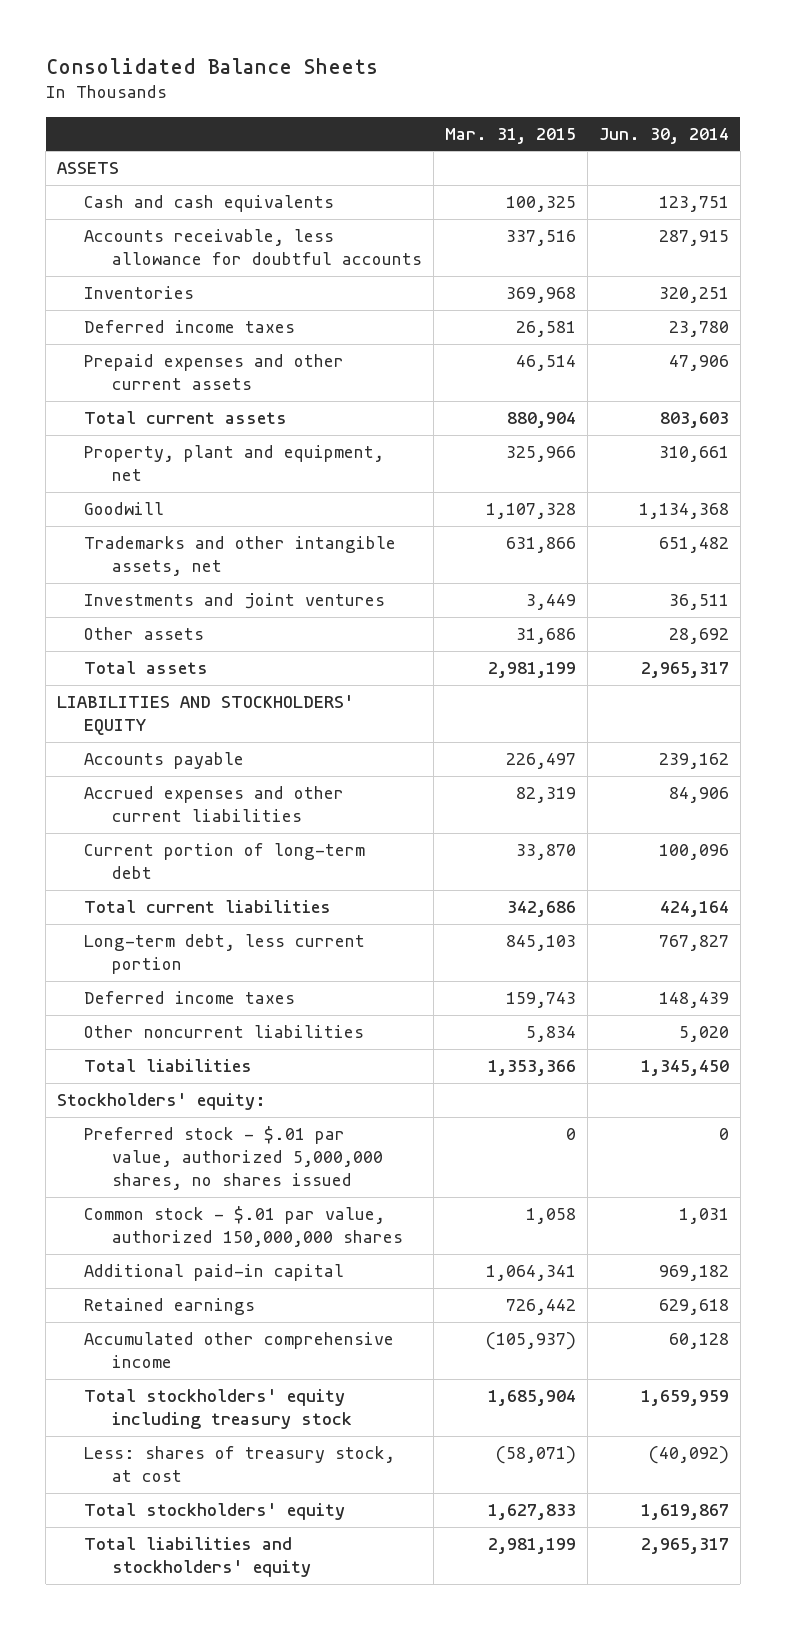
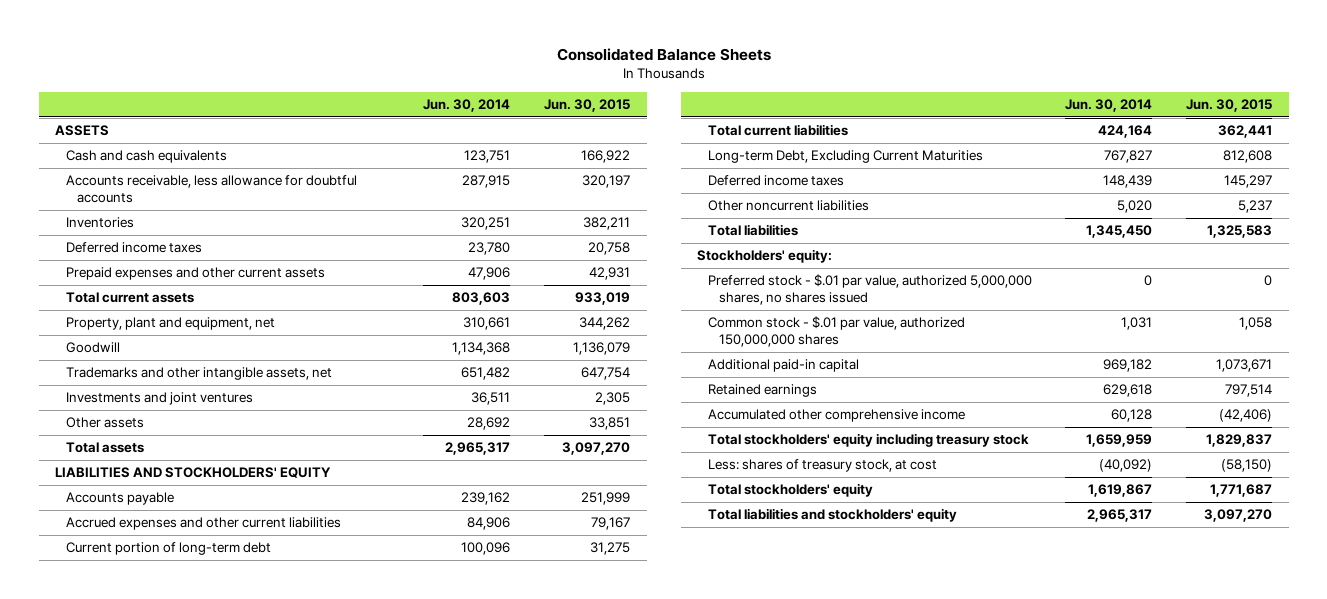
[444,127,576,144] Mar. 31, 2015 -> none
none -> [543,99,630,113] Jun. 30, 2015
[84,934,366,975] Long-term debt, less current portion -> [707,150,983,164] Long-term Debt, Excluding Current Maturities

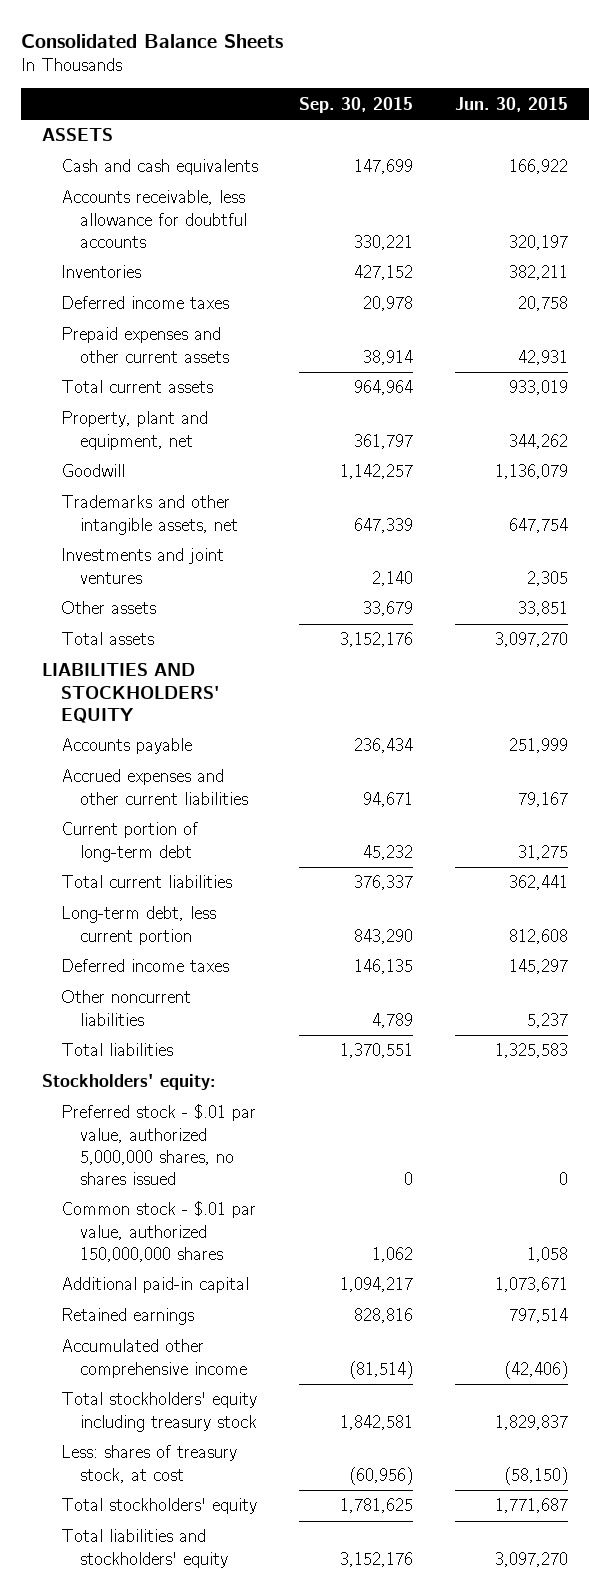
[423,99,511,113] Jun. 30, 2014 -> none
none -> [299,96,414,113] Sep. 30, 2015
[707,150,983,164] Long-term Debt, Excluding Current Maturities -> [60,906,216,945] Long-term debt, less current portion

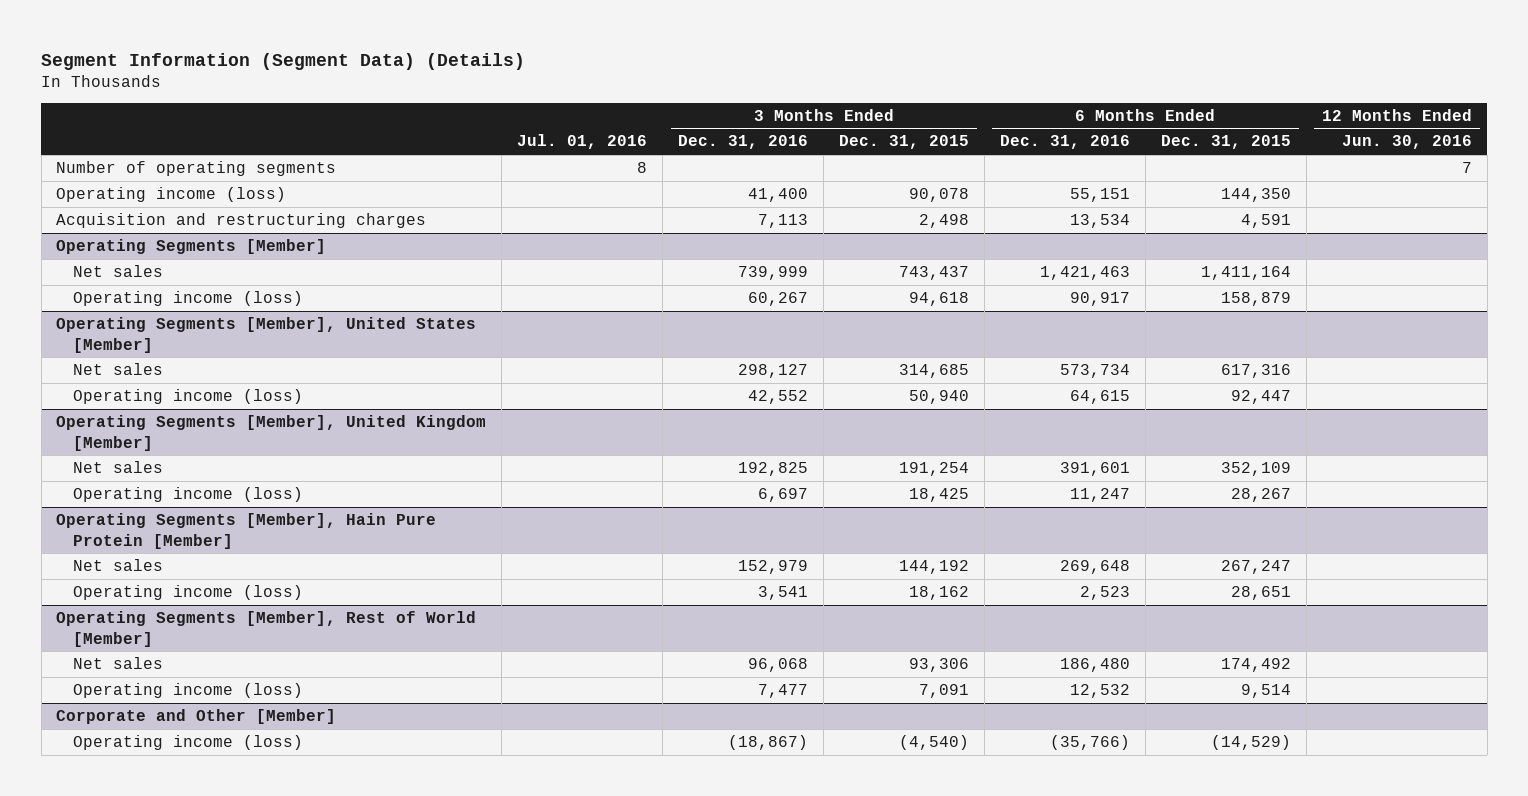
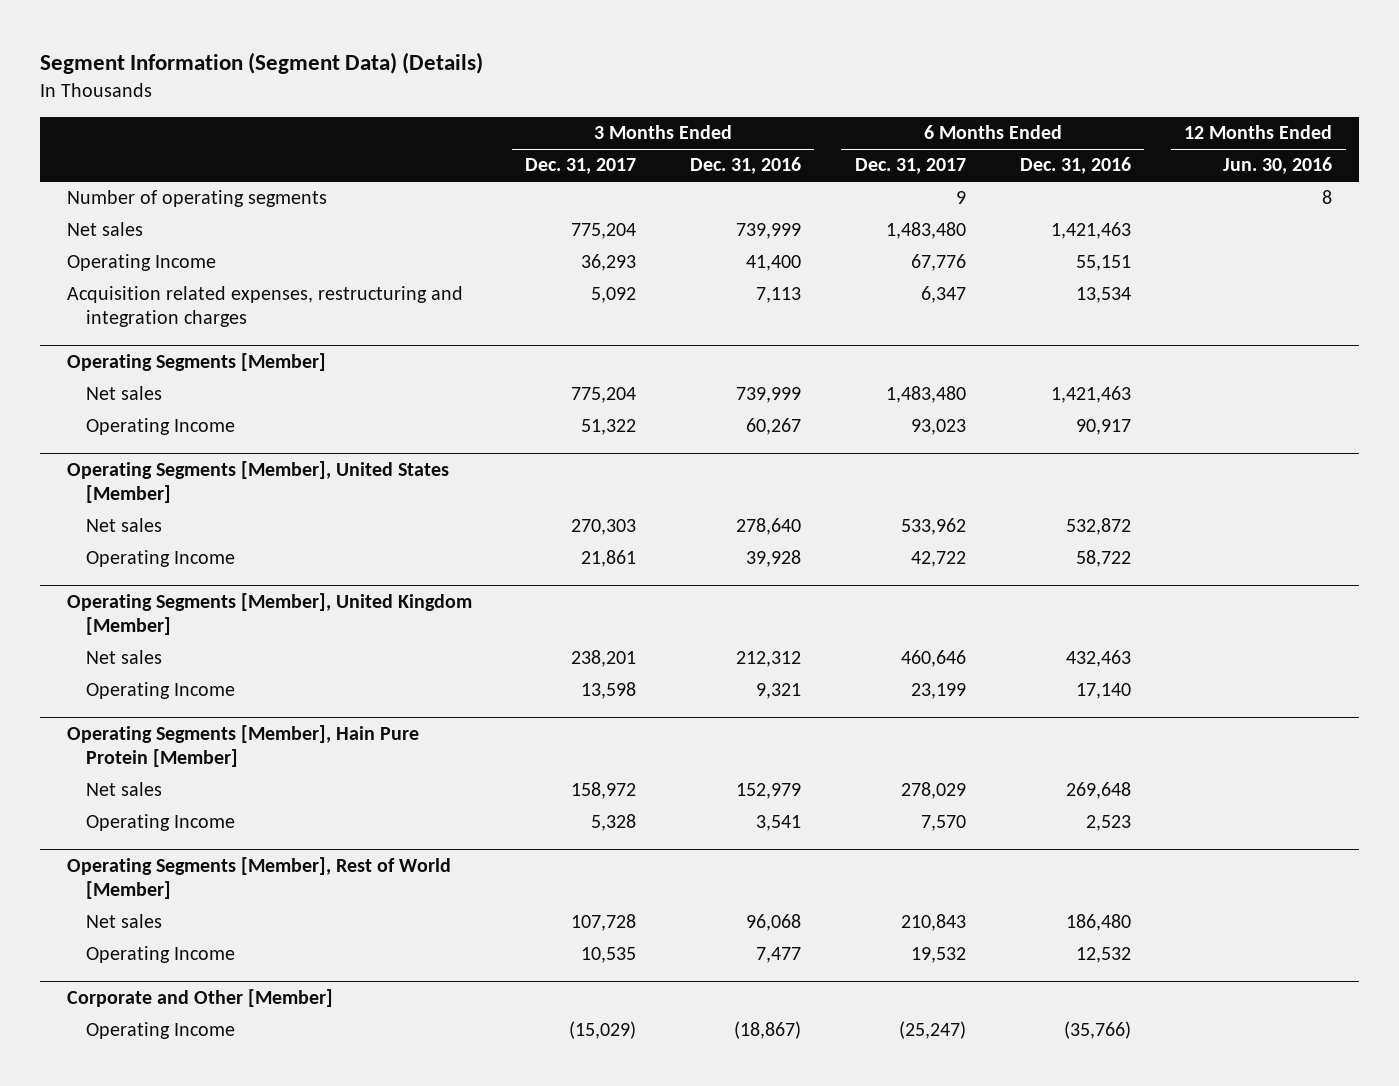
[517,134,648,150] Jul. 01, 2016 -> none
[839,135,970,150] Dec. 31, 2015 -> none
[1160,135,1291,150] Dec. 31, 2015 -> none
none -> [525,158,637,175] Dec. 31, 2017
none -> [854,158,966,175] Dec. 31, 2017
[1461,162,1472,174] 7 -> [1322,190,1333,205] 8
none -> [66,222,143,237] Net sales
[56,187,287,203] Operating income (loss) -> [66,254,216,272] Operating Income
[56,213,427,229] Acquisition and restructuring charges -> [66,286,463,328] Acquisition related expenses, restructuring and integration charges
[72,291,303,307] Operating income (loss) -> [85,418,235,436] Operating Income
[738,364,809,379] 298,127 -> [736,518,802,536] 278,640
[1060,364,1131,379] 573,734 -> [1065,518,1131,536] 532,872
[72,389,303,405] Operating income (loss) -> [85,550,235,568] Operating Income
[748,390,809,405] 42,552 -> [746,550,802,568] 39,928
[1070,390,1131,405] 64,615 -> [1075,550,1131,568] 58,722
[738,462,809,477] 192,825 -> [736,651,802,668] 212,312
[1060,462,1131,477] 391,601 -> [1065,650,1131,668] 432,463
[72,487,303,503] Operating income (loss) -> [85,682,235,700] Operating Income
[758,488,809,503] 6,697 -> [756,683,802,700] 9,321
[1070,488,1131,503] 11,247 -> [1075,683,1131,700] 17,140
[72,585,303,601] Operating income (loss) -> [85,814,235,832] Operating Income
[72,683,303,699] Operating income (loss) -> [85,946,235,964] Operating Income
[72,735,303,751] Operating income (loss) -> [85,1022,235,1040] Operating Income

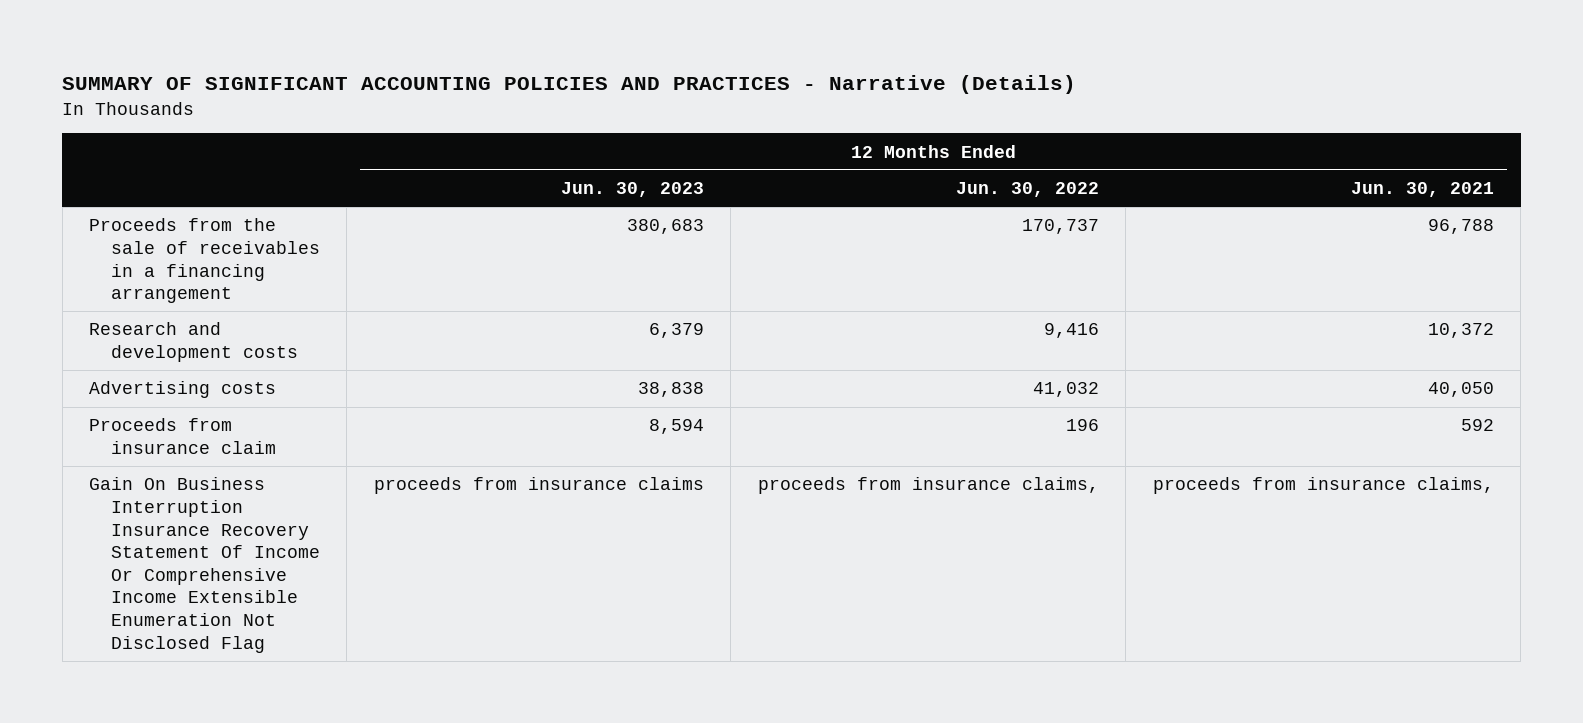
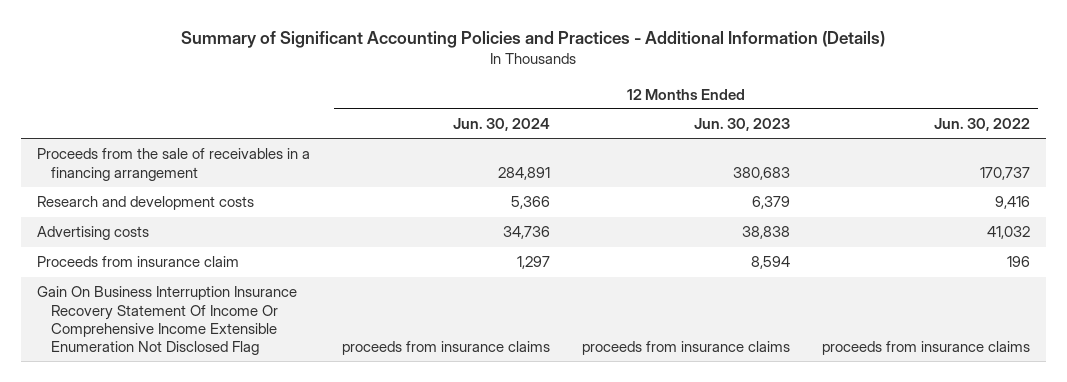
[62,75,1077,95] SUMMARY OF SIGNIFICANT ACCOUNTING POLICIES AND PRACTICES - Narrative (Details) -> [181,31,886,49] Summary of Significant Accounting Policies and Practices - Additional Information (Details)
[1350,182,1494,198] Jun. 30, 2021 -> none
none -> [452,118,550,132] Jun. 30, 2024
[757,477,1099,495] proceeds from insurance claims, -> [821,341,1030,356] proceeds from insurance claims

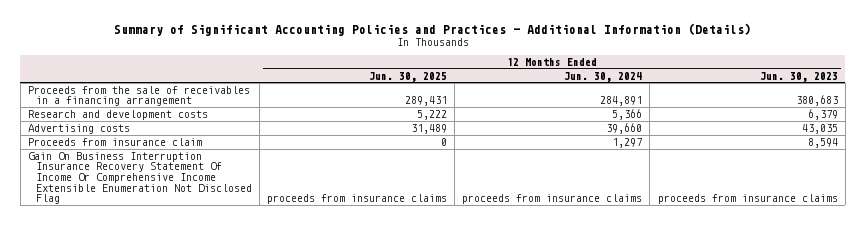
[933,118,1030,132] Jun. 30, 2022 -> none
none -> [368,71,447,82] Jun. 30, 2025
[502,226,550,240] 34,736 -> [606,122,643,134] 39,660
[741,226,790,240] 38,838 -> [801,123,838,134] 43,035

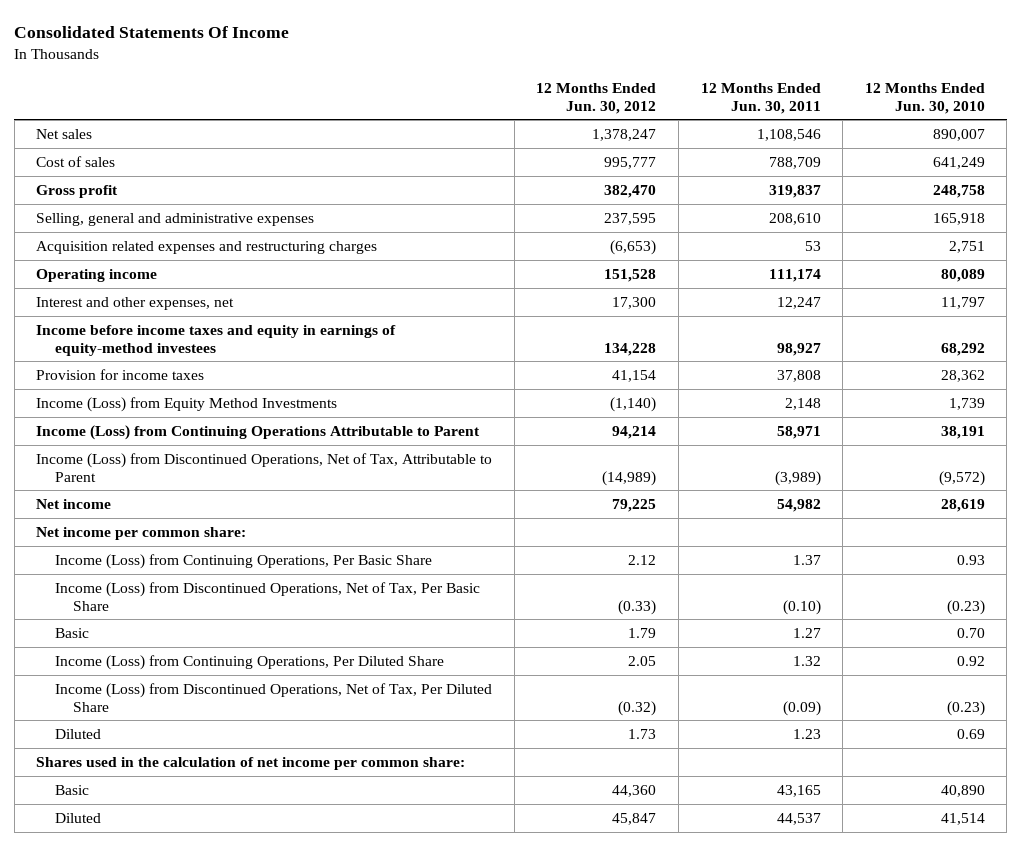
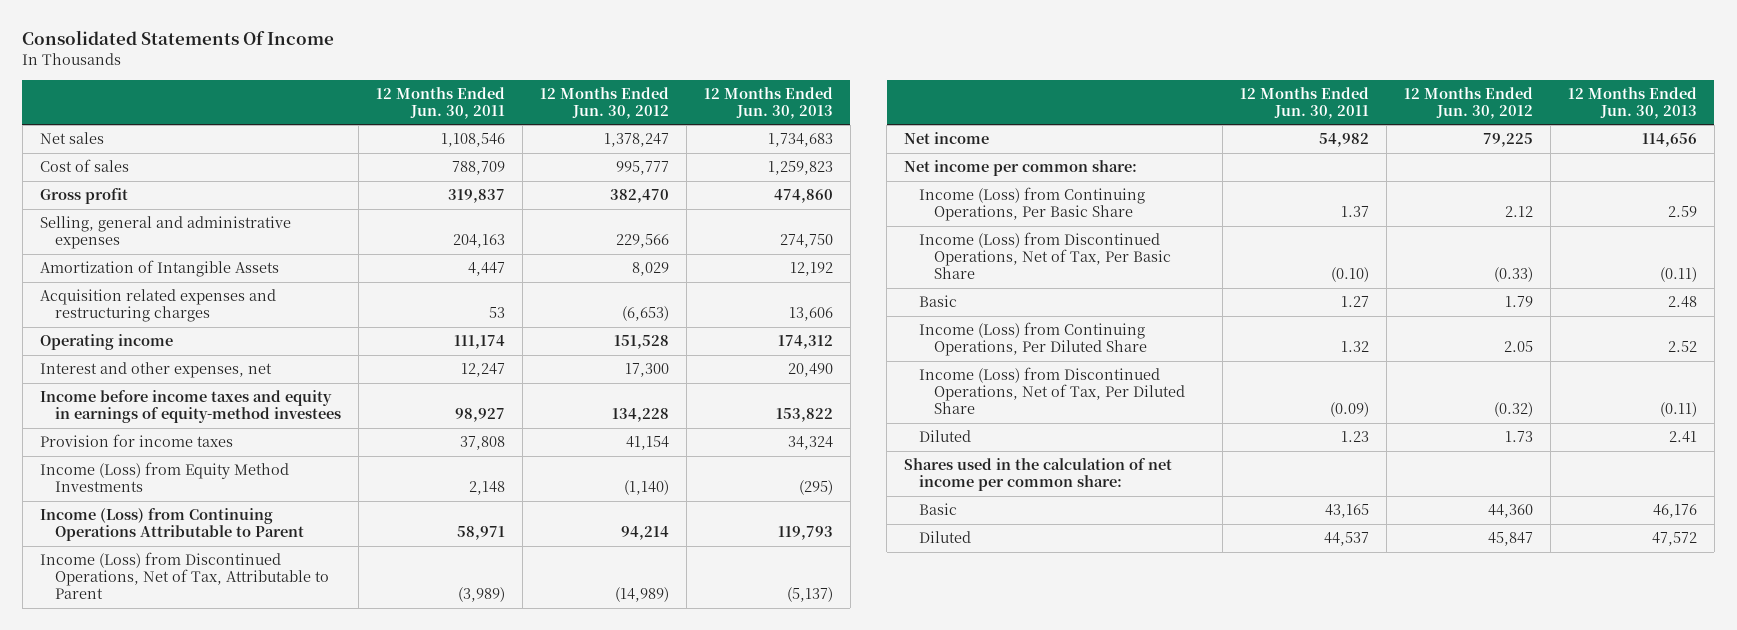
[864,82,985,114] 12 Months Ended Jun. 30, 2010 -> none
none -> [703,86,833,119] 12 Months Ended Jun. 30, 2013
[604,212,657,225] 237,595 -> [615,234,669,249] 229,566
[768,212,821,225] 208,610 -> [452,234,505,249] 204,163
none -> [39,260,279,278] Amortization of Intangible Assets

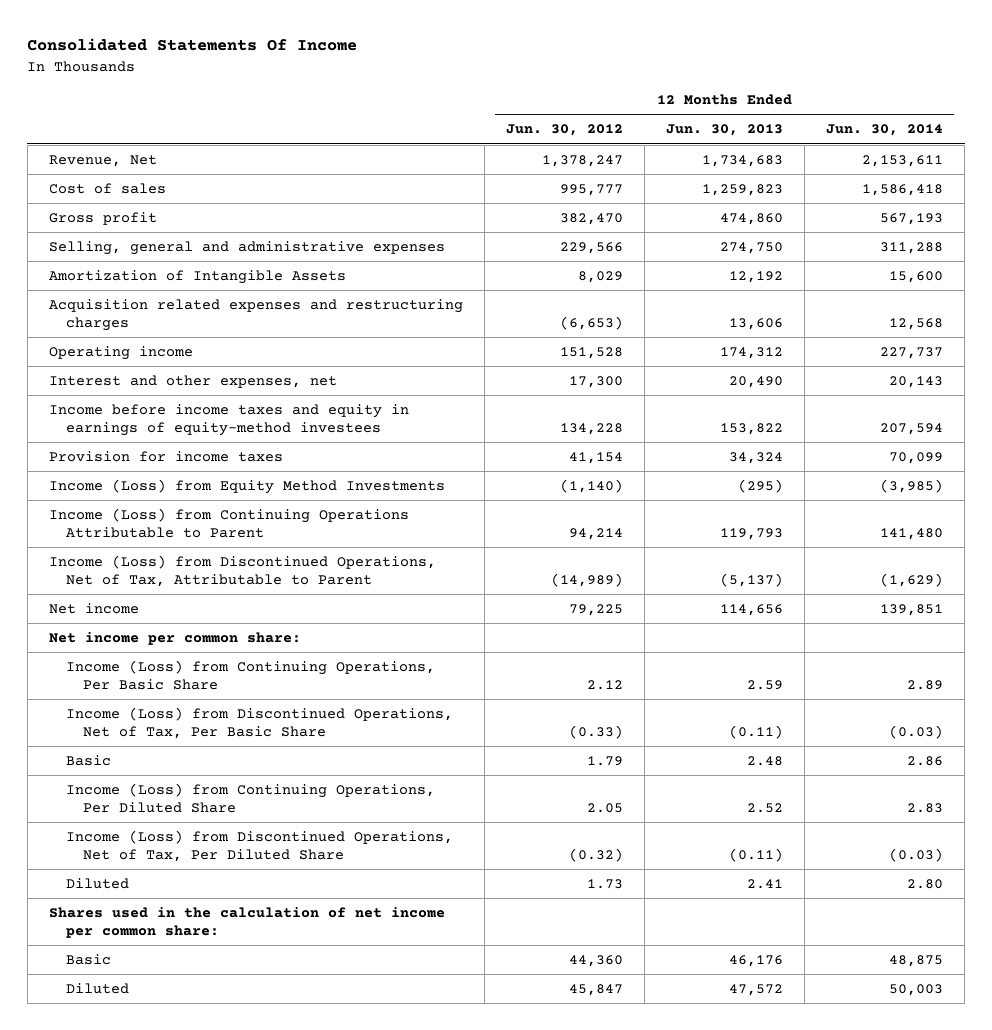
[375,86,505,119] 12 Months Ended Jun. 30, 2011 -> none
none -> [826,124,944,137] Jun. 30, 2014
[39,132,104,145] Net sales -> [48,154,157,167] Revenue, Net

